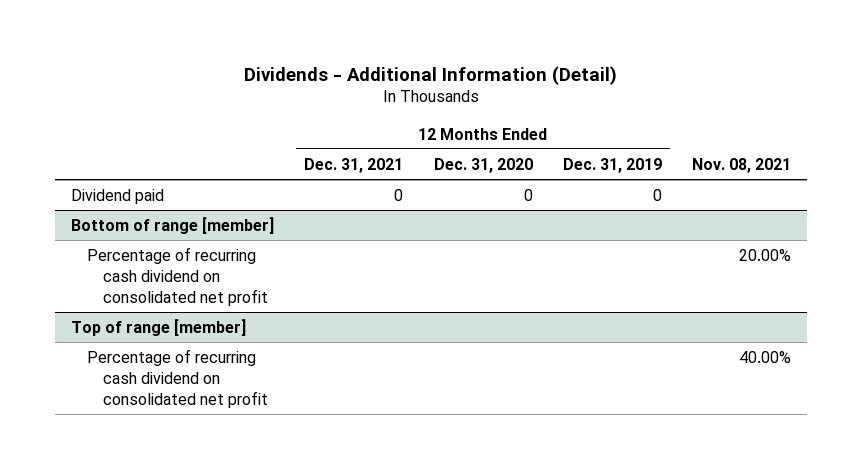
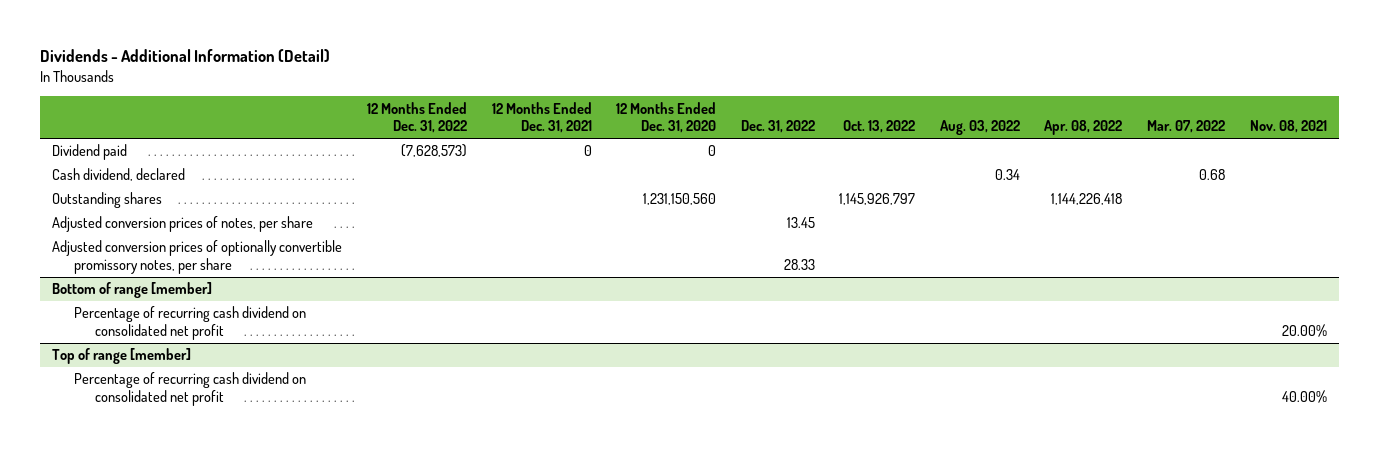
[563,157,663,173] Dec. 31, 2019 -> none
none -> [367,101,468,134] 12 Months Ended Dec. 31, 2022
none -> [740,120,815,134] Dec. 31, 2022
none -> [843,120,916,134] Oct. 13, 2022
none -> [939,120,1020,136] Aug. 03, 2022
none -> [1044,120,1123,136] Apr. 08, 2022
none -> [1146,120,1225,134] Mar. 07, 2022
none -> [52,168,186,182] Cash dividend, declared
none -> [52,192,163,209] Outstanding shares
none -> [52,216,314,233] Adjusted conversion prices of notes, per share
none -> [52,240,343,274] Adjusted conversion prices of optionally convertible promissory notes, per share

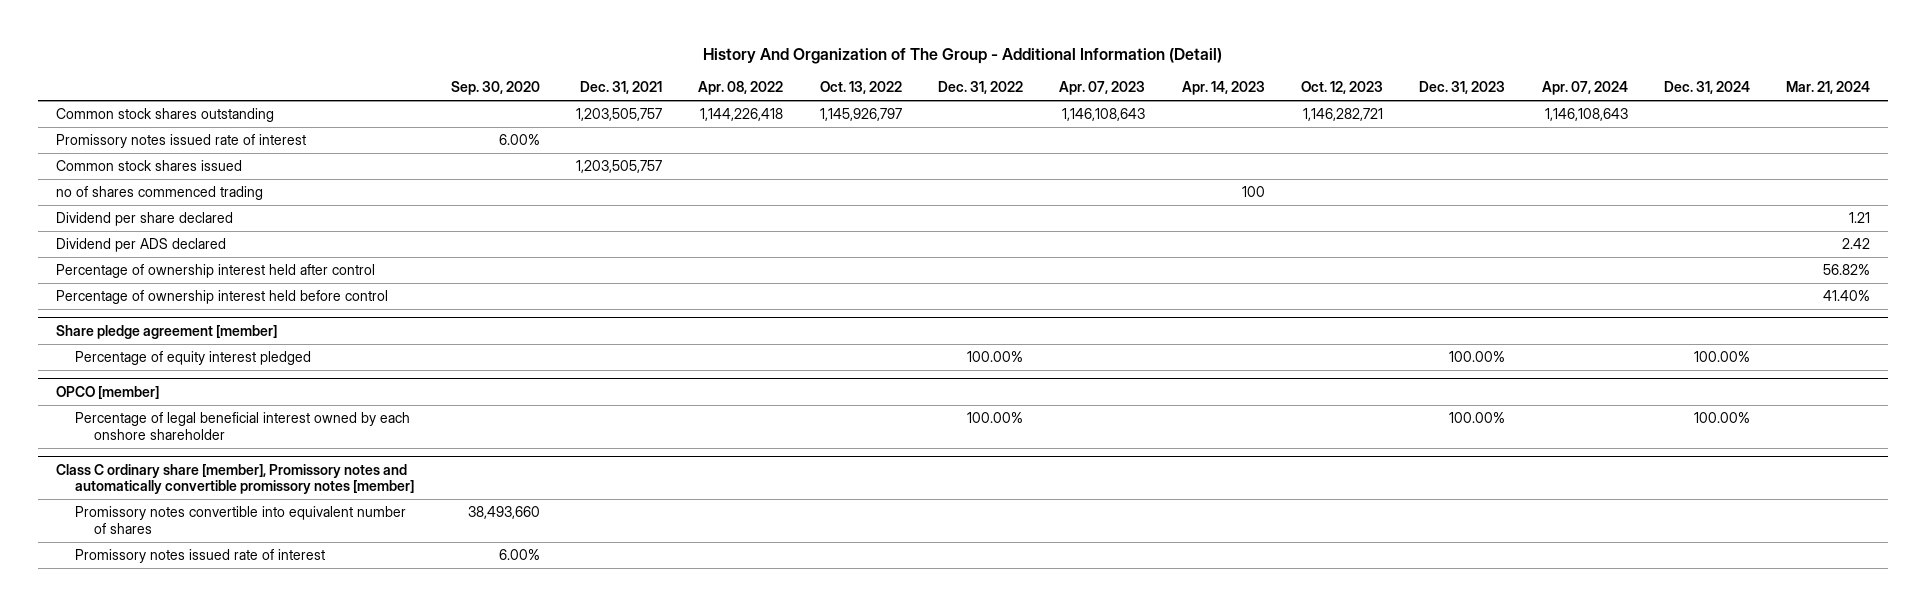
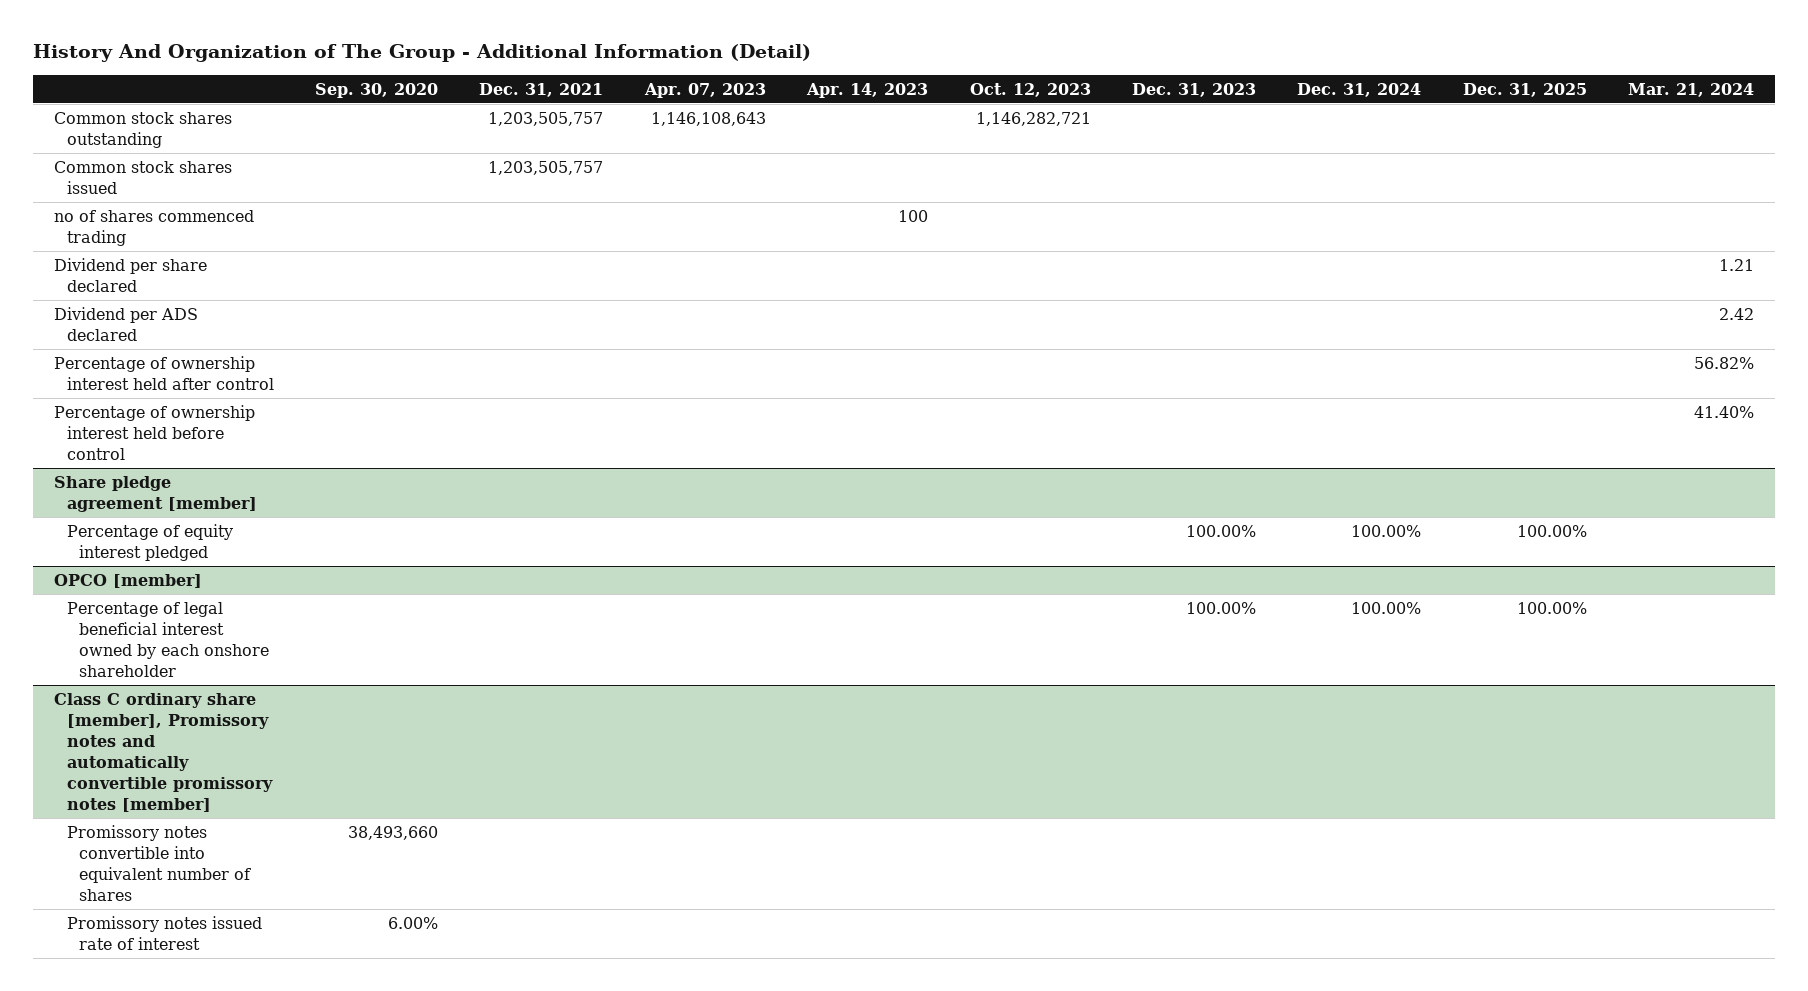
[698,81,784,96] Apr. 08, 2022 -> none
[819,81,902,95] Oct. 13, 2022 -> none
[937,81,1023,95] Dec. 31, 2022 -> none
[1541,81,1628,96] Apr. 07, 2024 -> none
none -> [1462,82,1587,97] Dec. 31, 2025
[56,134,307,149] Promissory notes issued rate of interest -> none

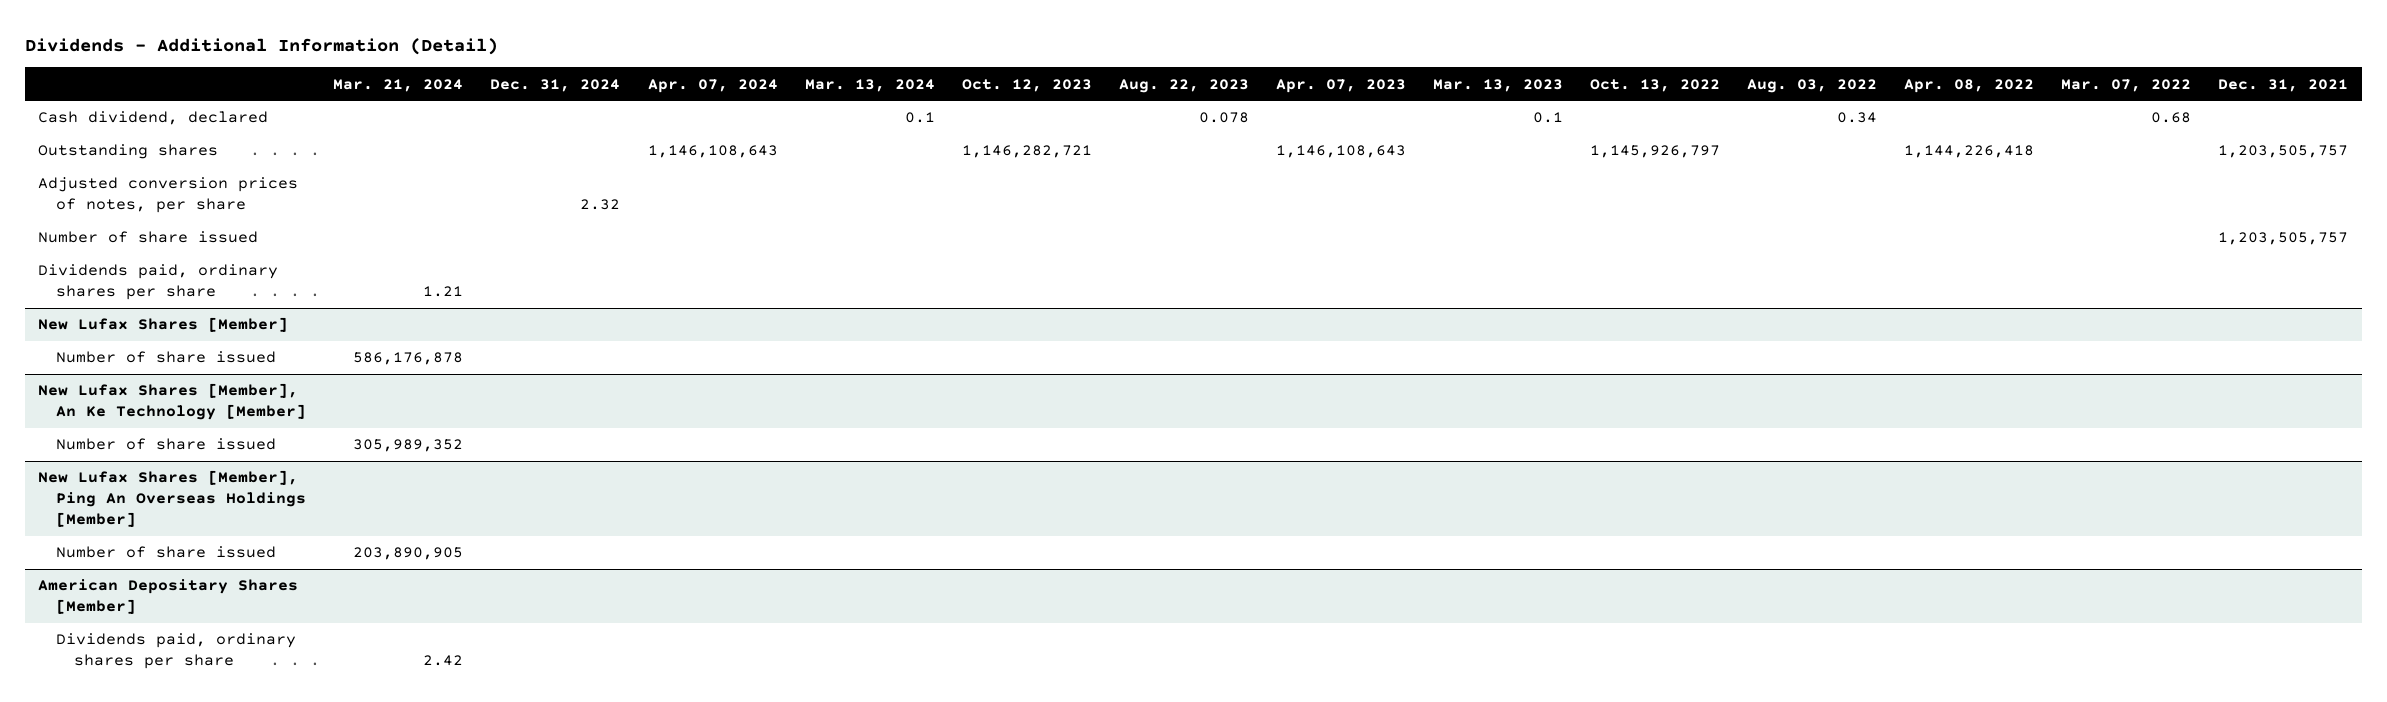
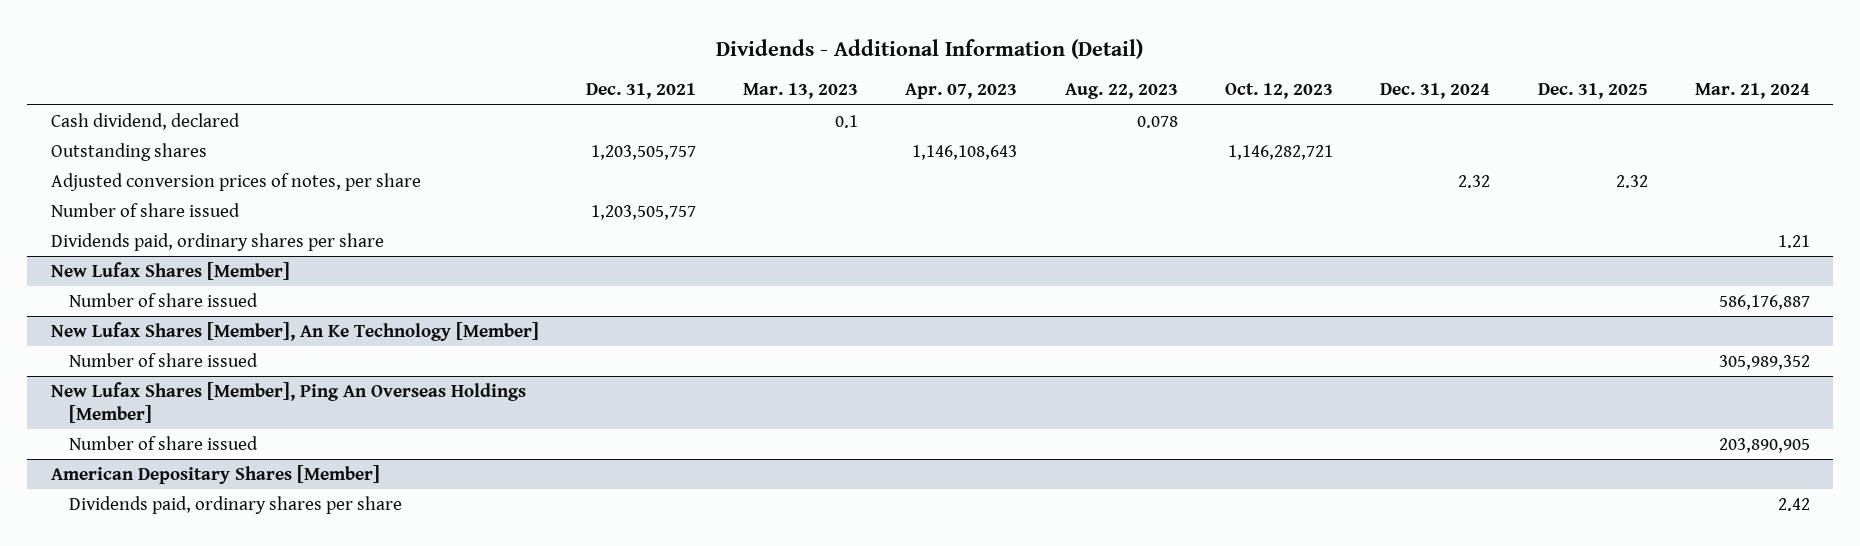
[647,78,778,93] Apr. 07, 2024 -> none
[804,78,935,92] Mar. 13, 2024 -> none
[1590,78,1721,92] Oct. 13, 2022 -> none
[1747,78,1878,93] Aug. 03, 2022 -> none
[1904,78,2035,93] Apr. 08, 2022 -> none
[2061,78,2192,92] Mar. 07, 2022 -> none
none -> [1537,83,1648,100] Dec. 31, 2025
[353,352,464,366] 586,176,878 -> [1718,294,1810,310] 586,176,887

